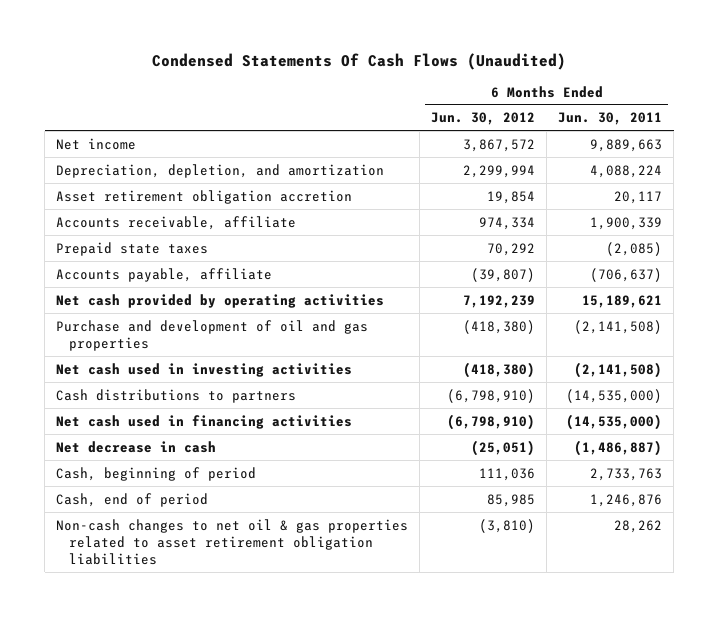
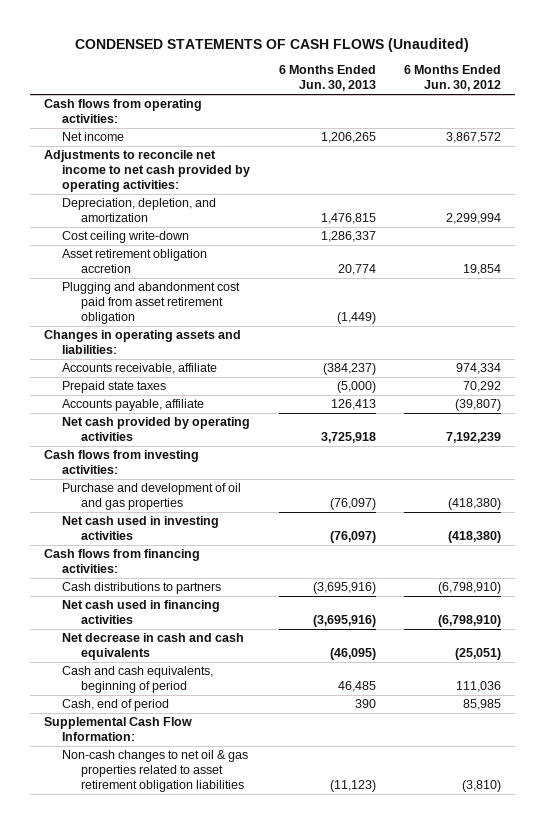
[152,52,567,70] Condensed Statements Of Cash Flows (Unaudited) -> [75,37,470,52] CONDENSED STATEMENTS OF CASH FLOWS (Unaudited)
[558,112,663,126] Jun. 30, 2011 -> none
none -> [278,65,376,92] 6 Months Ended Jun. 30, 2013
none -> [43,99,202,124] Cash flows from operating activities:
none -> [43,150,251,193] Adjustments to reconcile net income to net cash provided by operating activities:
none -> [62,231,190,244] Cost ceiling write-down
none -> [62,282,241,325] Plugging and abandonment cost paid from asset retirement obligation
none -> [43,330,241,355] Changes in operating assets and liabilities:
none -> [43,450,199,475] Cash flows from investing activities:
none -> [43,549,200,574] Cash flows from financing activities:
[56,440,217,453] Net decrease in cash -> [62,633,245,661] Net decrease in cash and cash equivalents
[56,466,257,481] Cash, beginning of period -> [62,666,214,694] Cash and cash equivalents, beginning of period
none -> [43,717,192,742] Supplemental Cash Flow Information:

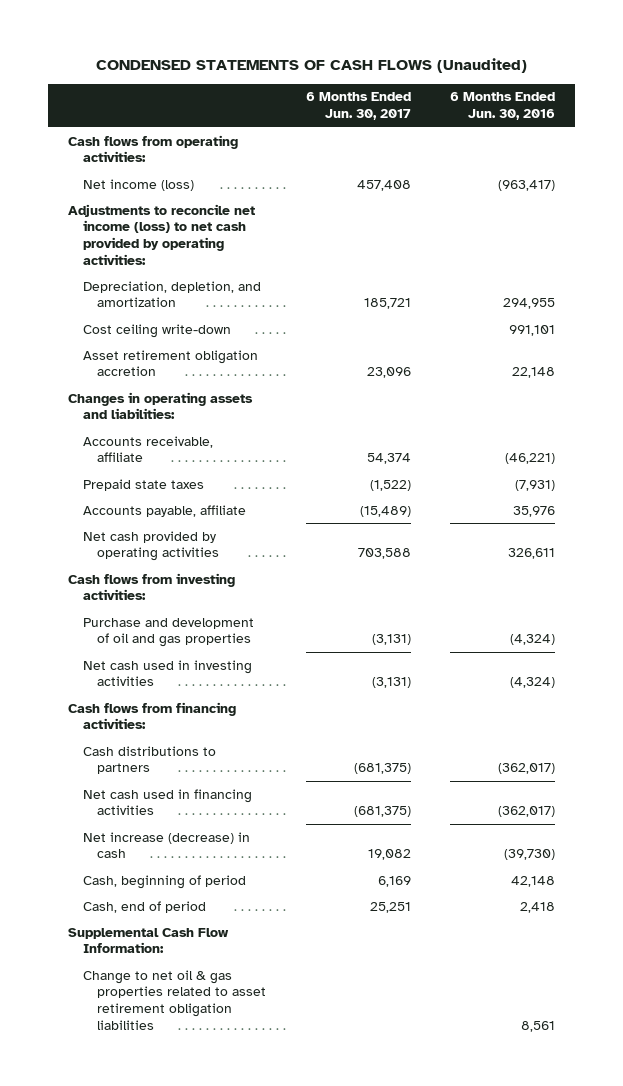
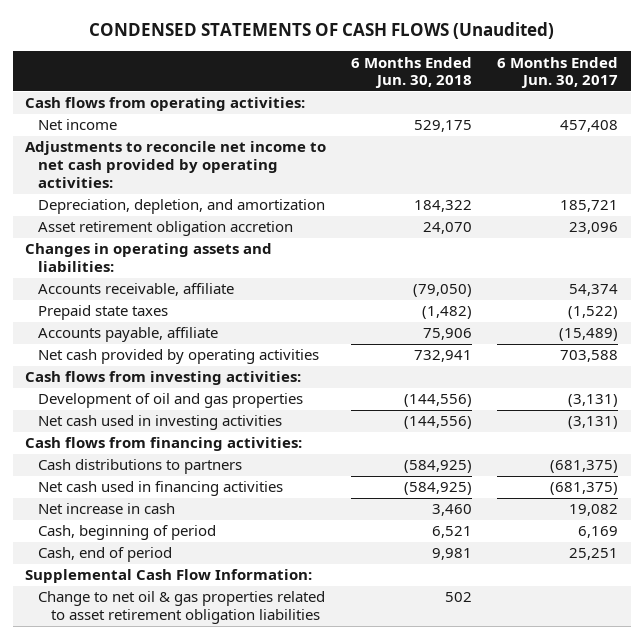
[450,92,556,121] 6 Months Ended Jun. 30, 2016 -> none
none -> [351,56,473,89] 6 Months Ended Jun. 30, 2018
[82,178,194,191] Net income (loss) -> [38,119,118,131] Net income
[68,203,256,266] Adjustments to reconcile net income (loss) to net cash provided by operating activities: -> [25,141,327,188] Adjustments to reconcile net income to net cash provided by operating activities:
[82,323,231,338] Cost ceiling write-down -> none
[82,617,254,648] Purchase and development of oil and gas properties -> [38,393,304,409] Development of oil and gas properties
[82,831,250,859] Net increase (decrease) in cash -> [38,503,176,515] Net increase in cash

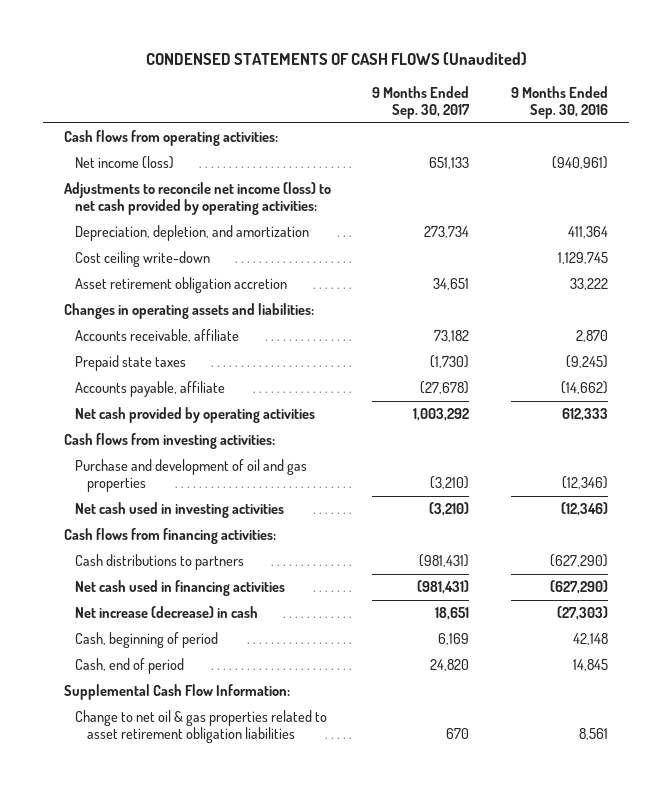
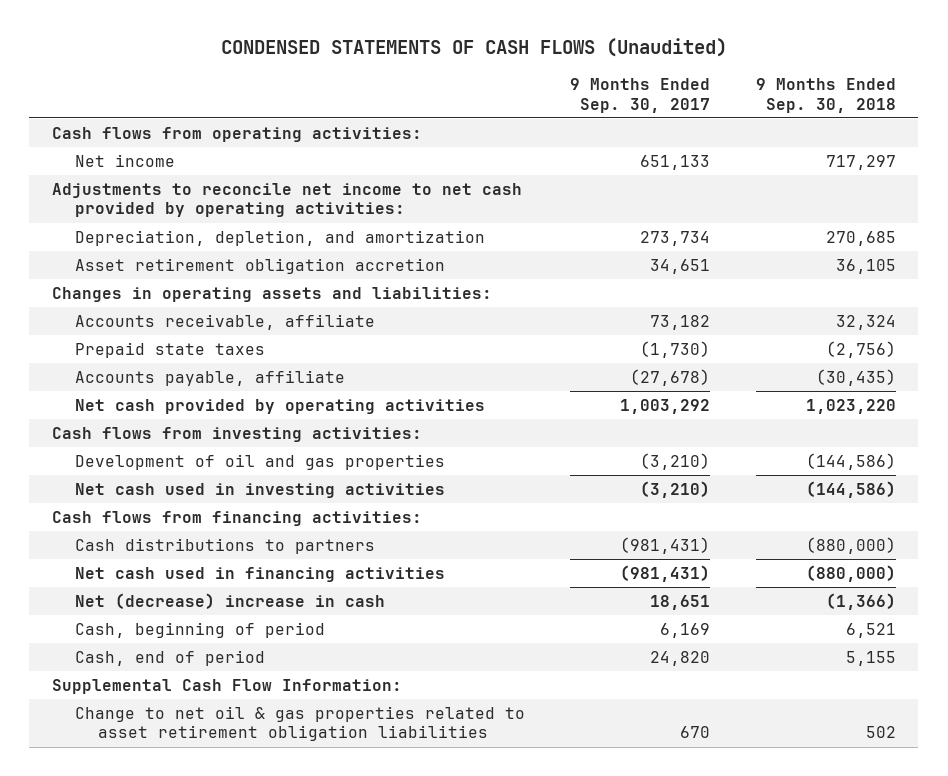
[510,86,608,119] 9 Months Ended Sep. 30, 2016 -> none
none -> [755,78,896,113] 9 Months Ended Sep. 30, 2018
[75,156,175,170] Net income (loss) -> [74,153,175,167] Net income
[63,182,331,216] Adjustments to reconcile net income (loss) to net cash provided by operating activities: -> [51,182,522,218] Adjustments to reconcile net income to net cash provided by operating activities:
[75,251,211,268] Cost ceiling write-down -> none
[75,459,308,493] Purchase and development of oil and gas properties -> [74,453,445,470] Development of oil and gas properties
[75,606,259,619] Net increase (decrease) in cash -> [74,592,385,609] Net (decrease) increase in cash

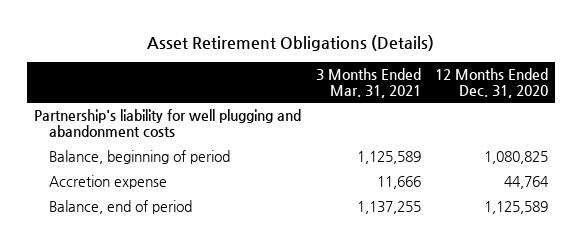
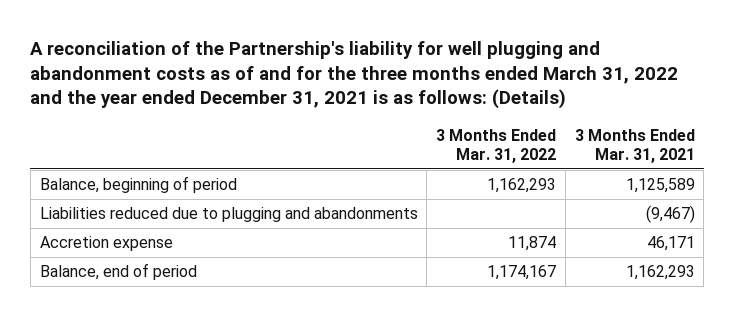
[147,35,435,52] Asset Retirement Obligations (Details) -> [30,41,679,110] A reconciliation of the Partnership's liability for well plugging and abandonment costs as of and for the three months ended March 31, 2022 and the year ended December 31, 2021 is as follows: (Details)
[435,67,549,98] 12 Months Ended Dec. 31, 2020 -> none
none -> [436,128,557,163] 3 Months Ended Mar. 31, 2022
[34,109,302,138] Partnership's liability for well plugging and abandonment costs -> none
none -> [39,207,418,223] Liabilities reduced due to plugging and abandonments
[376,176,421,190] 11,666 -> [646,236,695,252] 46,171
[356,201,421,215] 1,137,255 -> [625,265,695,281] 1,162,293

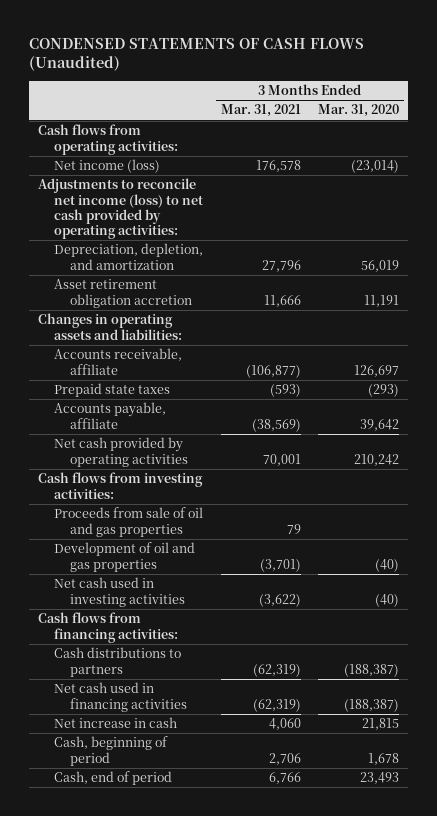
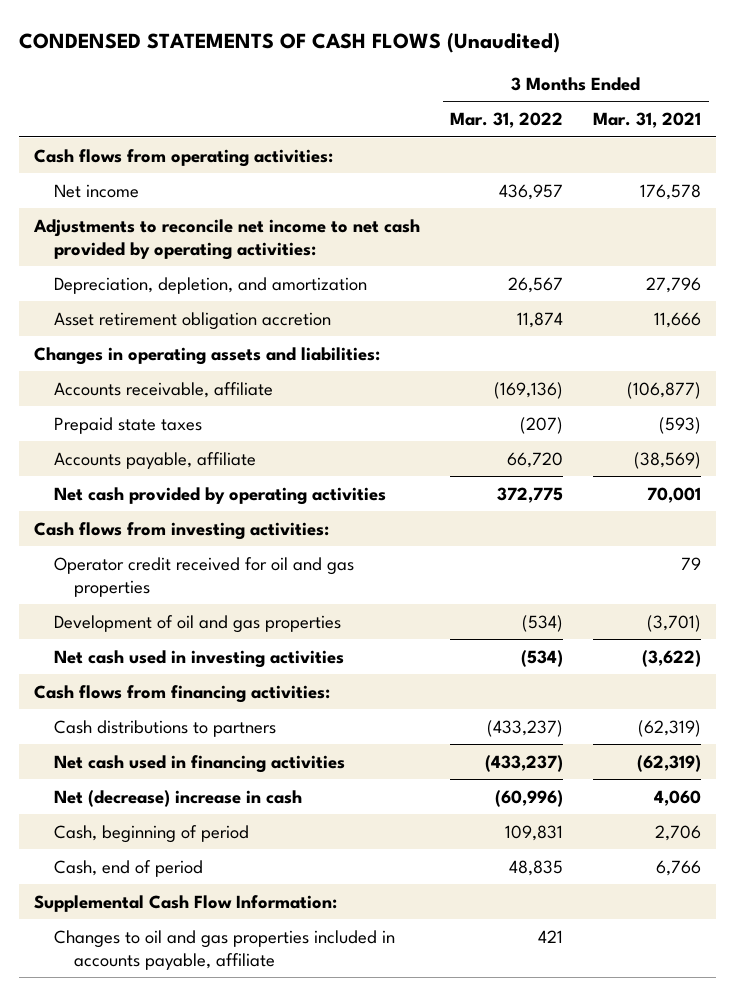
[318,104,400,118] Mar. 31, 2020 -> none
none -> [450,112,564,129] Mar. 31, 2022
[53,159,160,174] Net income (loss) -> [54,183,140,198] Net income
[37,178,203,240] Adjustments to reconcile net income (loss) to net cash provided by operating activities: -> [33,218,421,260] Adjustments to reconcile net income to net cash provided by operating activities:
[53,507,203,537] Proceeds from sale of oil and gas properties -> [54,556,355,597] Operator credit received for oil and gas properties
[53,717,177,729] Net increase in cash -> [54,789,303,807] Net (decrease) increase in cash
none -> [34,894,338,912] Supplemental Cash Flow Information:
none -> [54,929,396,970] Changes to oil and gas properties included in accounts payable, affiliate

